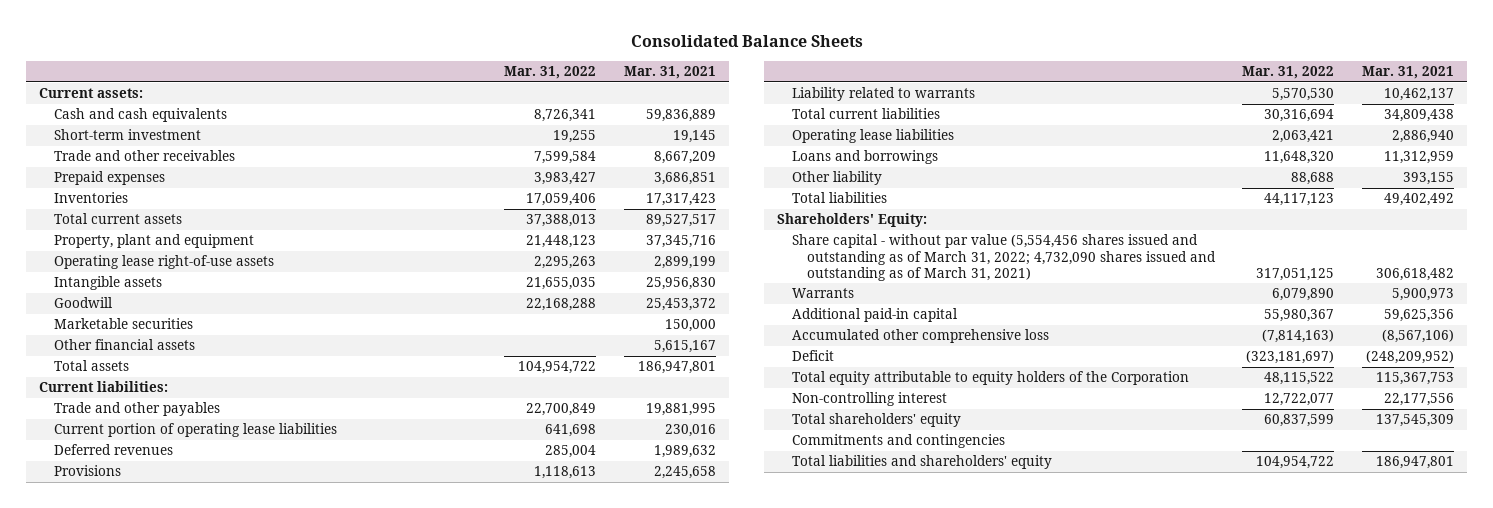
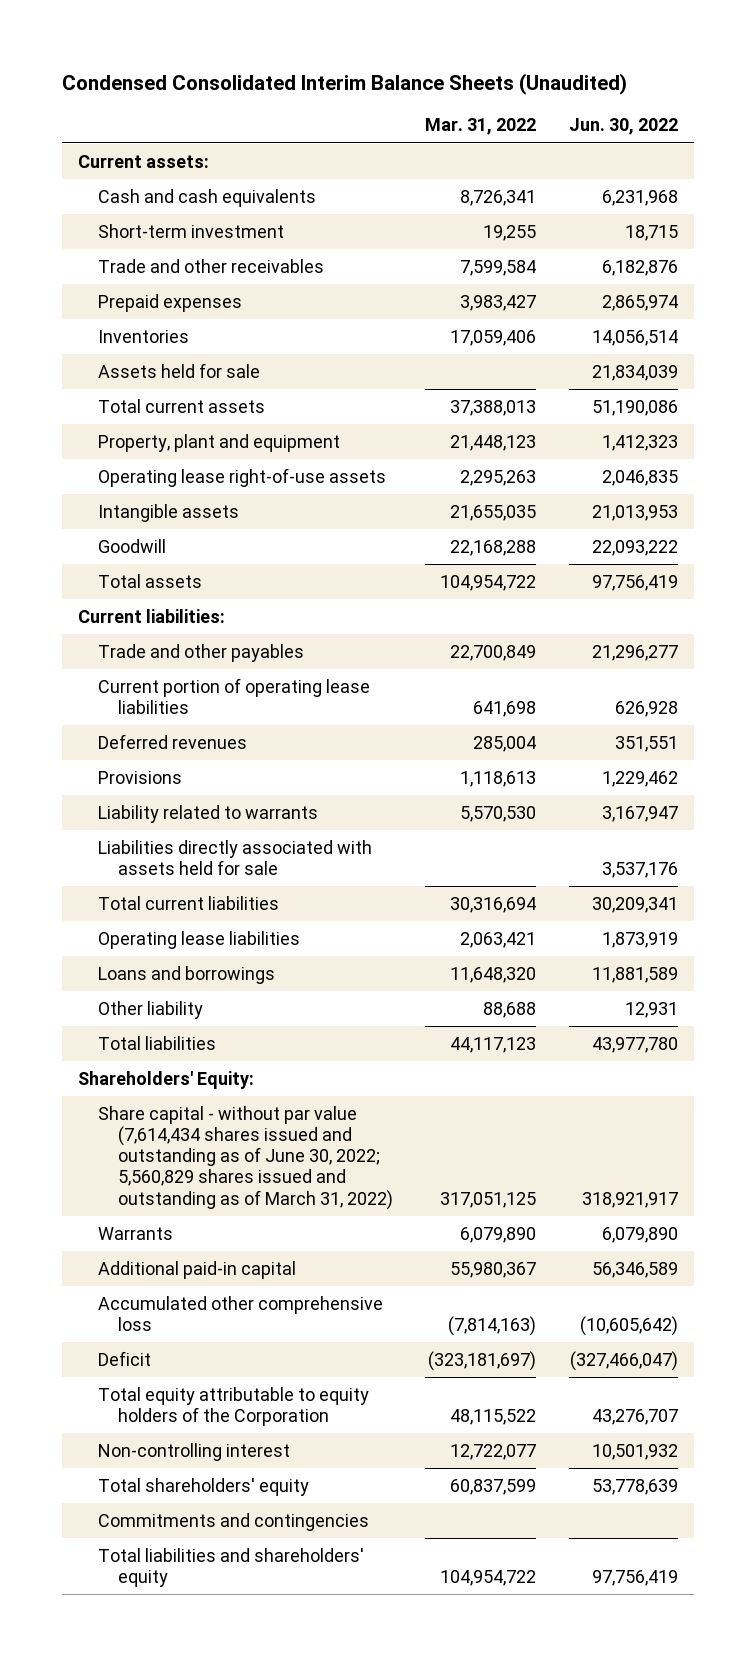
[630,35,863,48] Consolidated Balance Sheets -> [62,72,628,95] Condensed Consolidated Interim Balance Sheets (Unaudited)
[623,66,716,80] Mar. 31, 2021 -> none
none -> [568,118,678,136] Jun. 30, 2022
none -> [98,362,261,378] Assets held for sale
[54,318,194,330] Marketable securities -> none
[54,339,196,351] Other financial assets -> none
none -> [98,839,373,875] Liabilities directly associated with assets held for sale
[792,234,1216,281] Share capital - without par value (5,554,456 shares issued and outstanding as of March 31, 2022; 4,732,090 shares issued and outstanding as of March 31, 2021) -> [98,1105,394,1210] Share capital - without par value (7,614,434 shares issued and outstanding as of June 30, 2022; 5,560,829 shares issued and outstanding as of March 31, 2022)

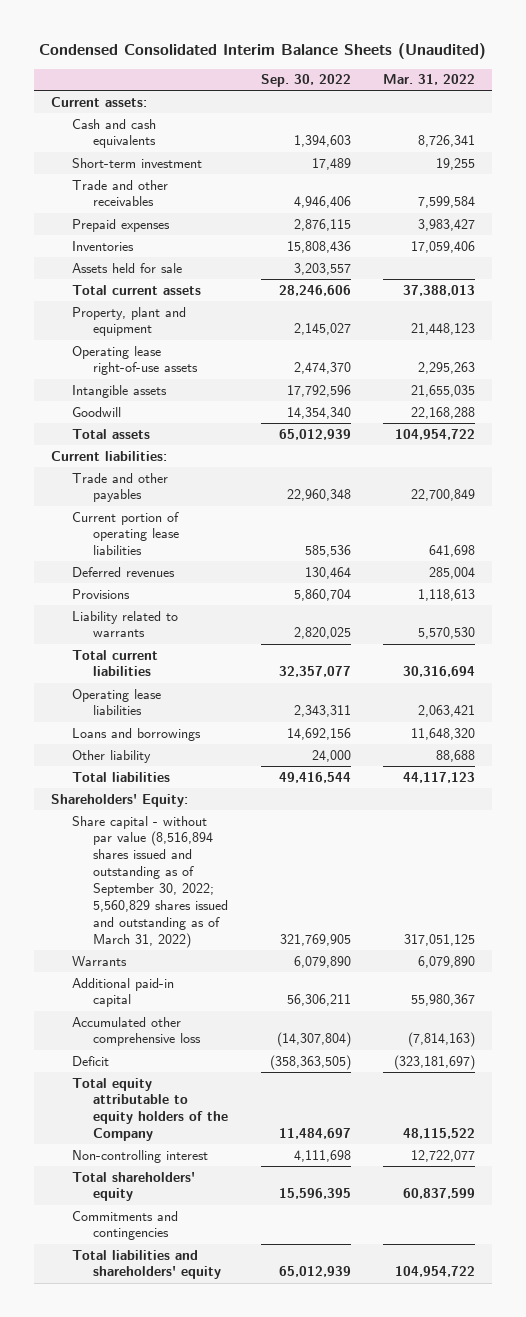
[568,118,678,136] Jun. 30, 2022 -> none
none -> [260,74,351,88] Sep. 30, 2022
[98,839,373,875] Liabilities directly associated with assets held for sale -> none
[98,1105,394,1210] Share capital - without par value (7,614,434 shares issued and outstanding as of June 30, 2022; 5,560,829 shares issued and outstanding as of March 31, 2022) -> [71,815,229,949] Share capital - without par value (8,516,894 shares issued and outstanding as of September 30, 2022; 5,560,829 shares issued and outstanding as of March 31, 2022)
[98,1386,370,1426] Total equity attributable to equity holders of the Corporation -> [71,1077,229,1142] Total equity attributable to equity holders of the Company

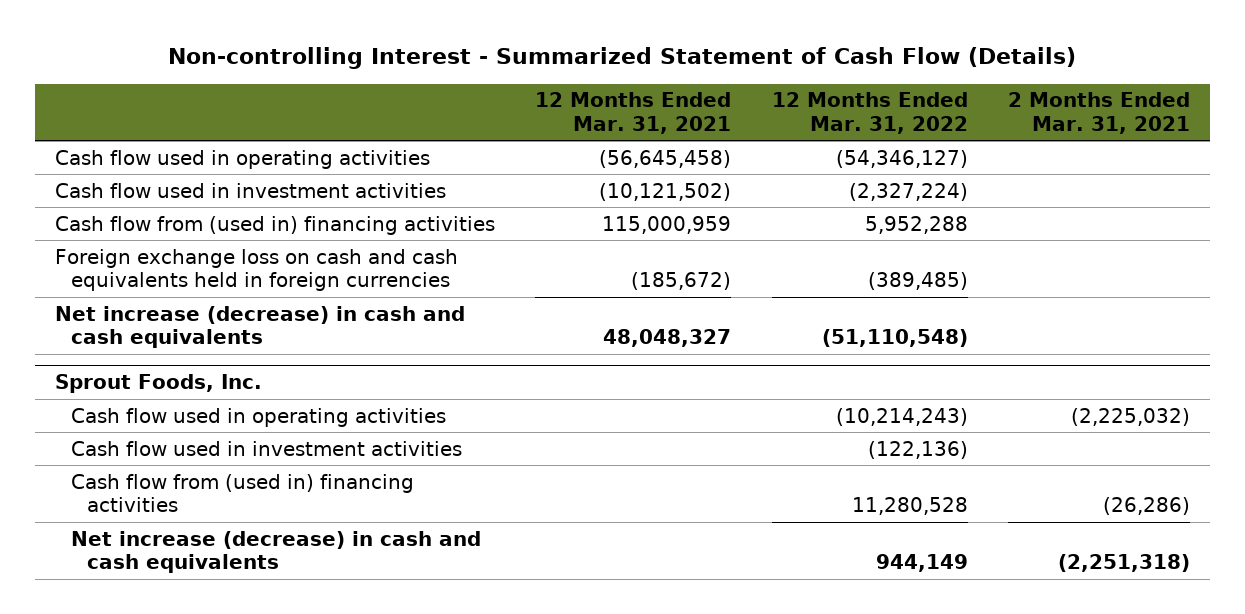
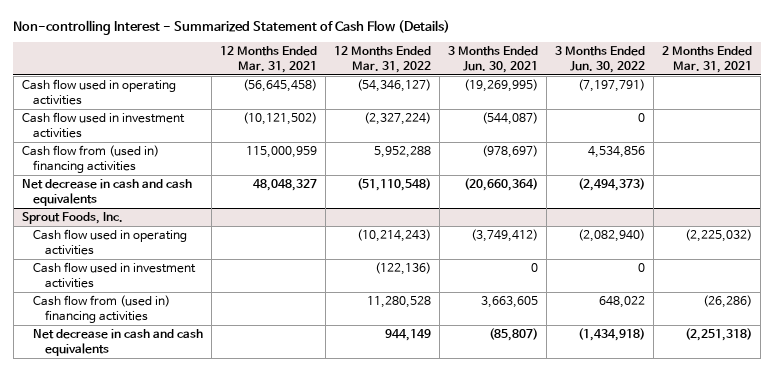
none -> [448,46,539,73] 3 Months Ended Jun. 30, 2021
none -> [555,46,646,73] 3 Months Ended Jun. 30, 2022
[54,248,458,292] Foreign exchange loss on cash and cash equivalents held in foreign currencies -> none
[54,305,465,349] Net increase (decrease) in cash and cash equivalents -> [21,179,192,206] Net decrease in cash and cash equivalents
[70,530,481,574] Net increase (decrease) in cash and cash equivalents -> [33,329,204,356] Net decrease in cash and cash equivalents

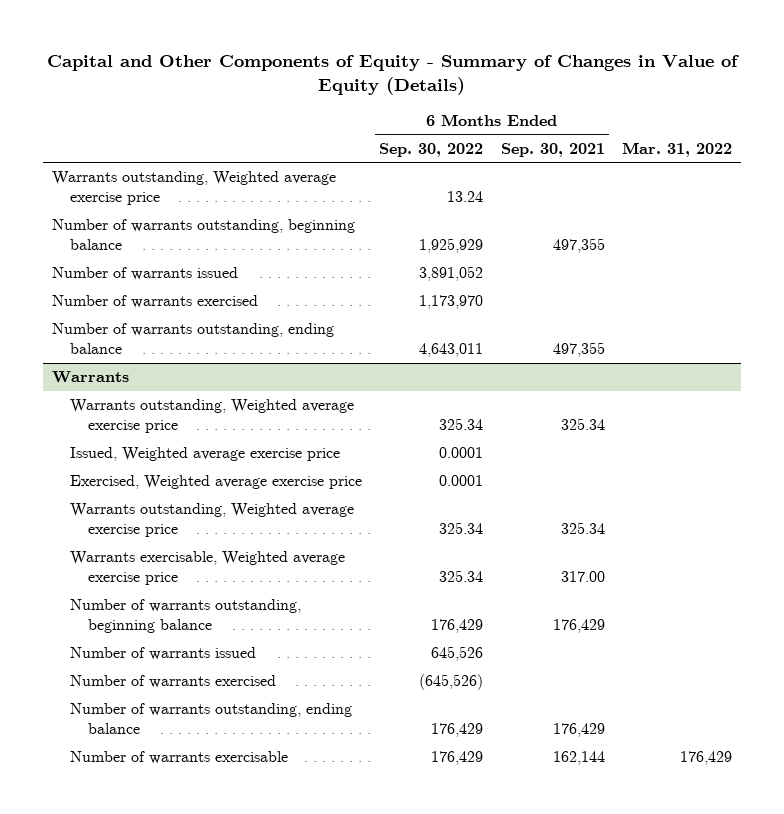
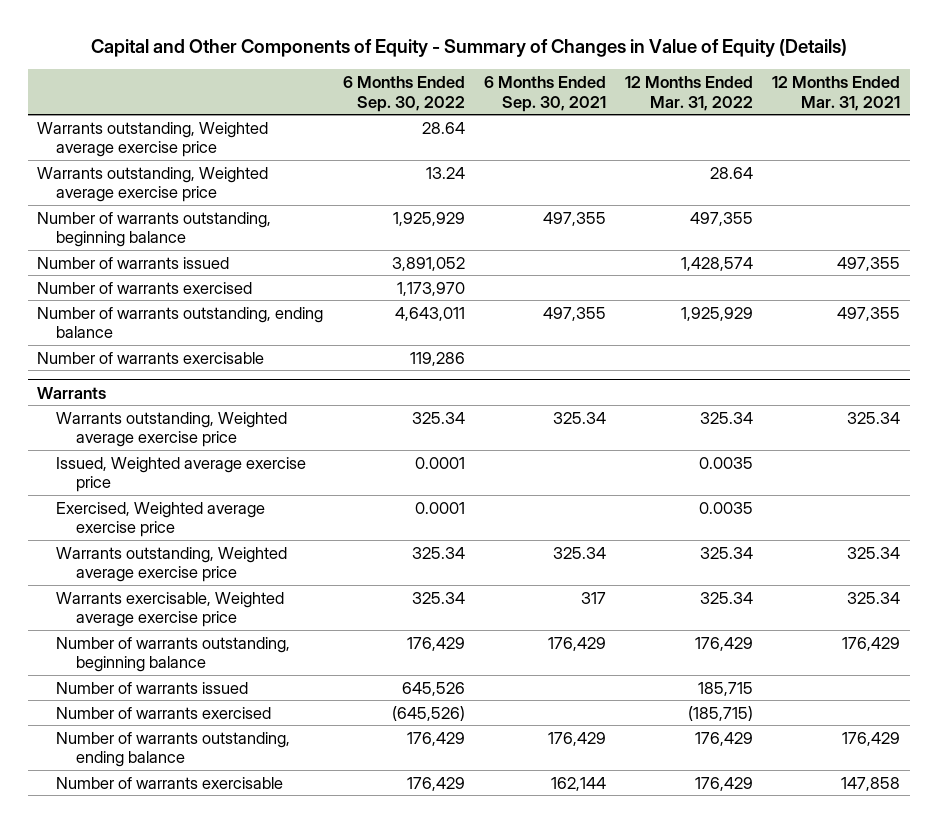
[622,141,733,157] Mar. 31, 2022 -> none
none -> [625,75,754,111] 12 Months Ended Mar. 31, 2022
none -> [772,75,901,111] 12 Months Ended Mar. 31, 2021
none -> [37,121,269,158] Warrants outstanding, Weighted average exercise price
none -> [37,351,265,364] Number of warrants exercisable
[560,571,605,583] 317.00 -> [580,591,606,604] 317

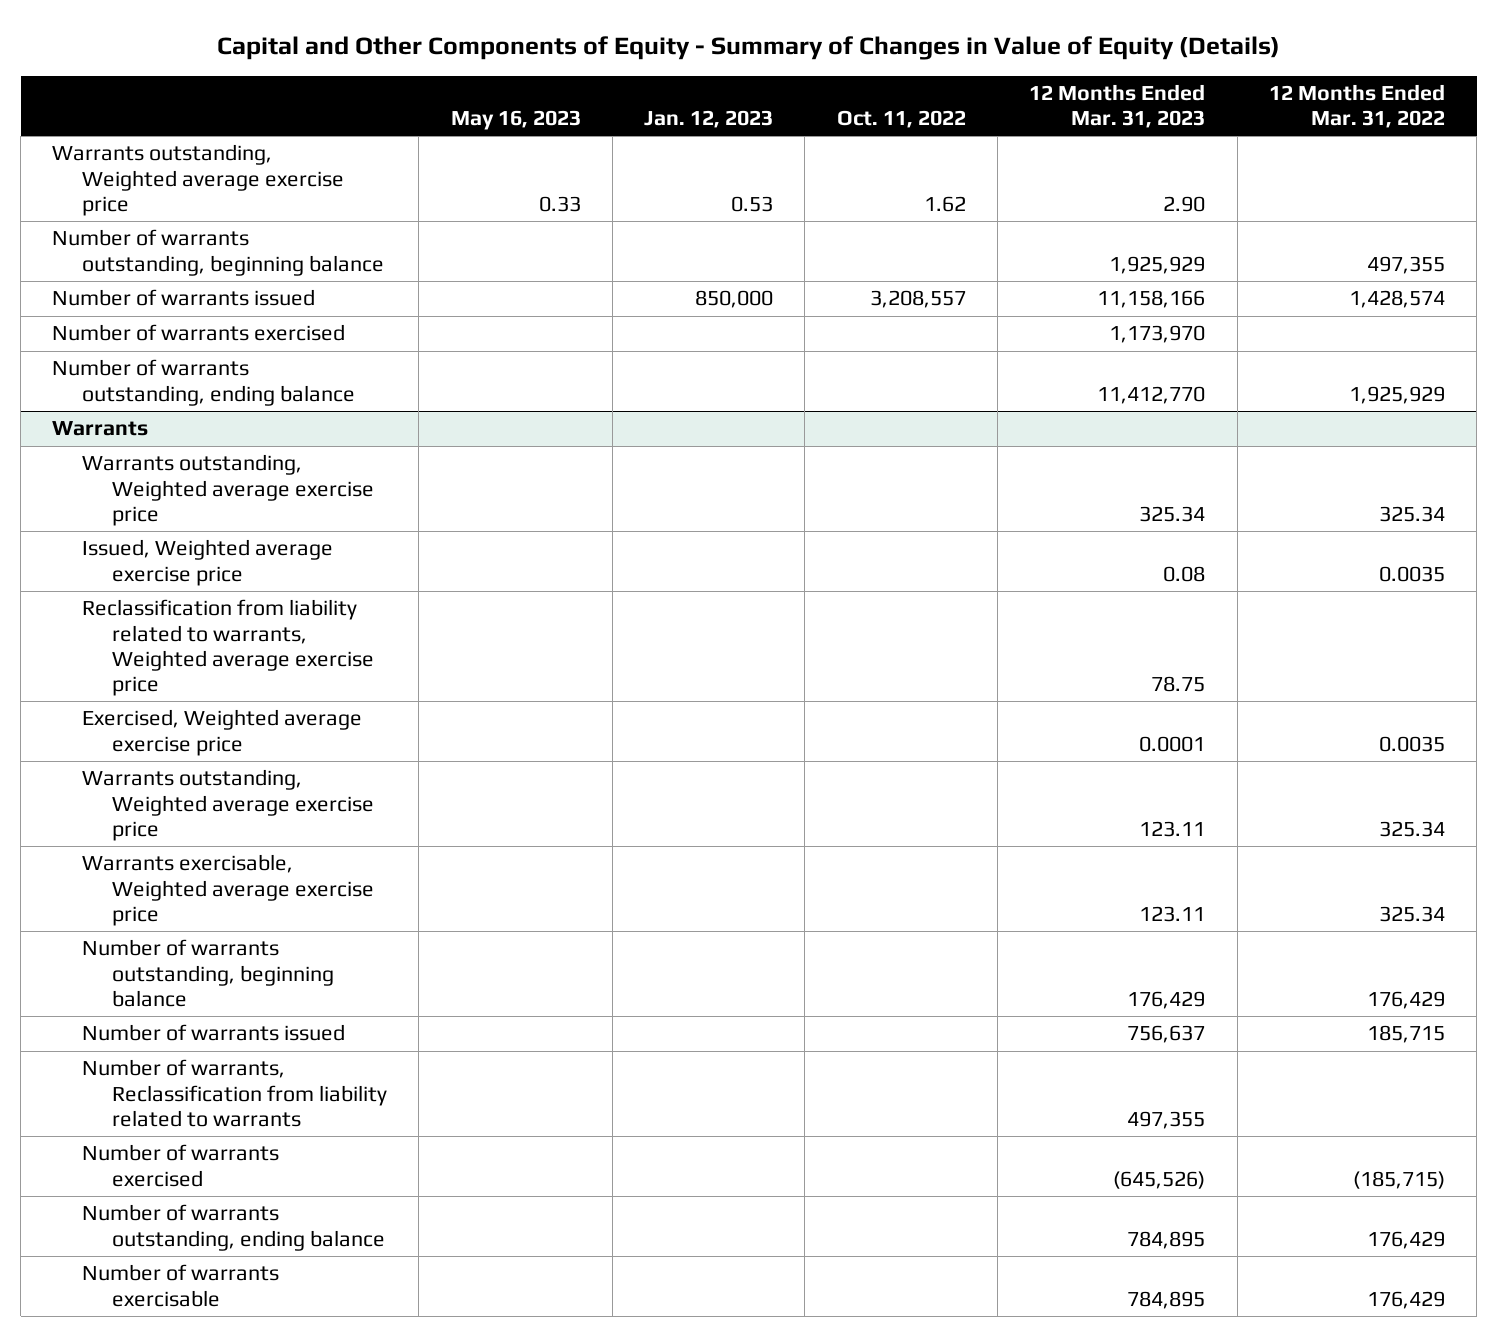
[342,75,465,112] 6 Months Ended Sep. 30, 2022 -> none
[483,75,606,112] 6 Months Ended Sep. 30, 2021 -> none
[772,75,901,111] 12 Months Ended Mar. 31, 2021 -> none
none -> [450,110,581,131] May 16, 2023
none -> [644,110,774,129] Jan. 12, 2023
none -> [836,110,966,129] Oct. 11, 2022
none -> [1029,83,1206,129] 12 Months Ended Mar. 31, 2023
[37,166,269,203] Warrants outstanding, Weighted average exercise price -> none
[37,351,265,364] Number of warrants exercisable -> none
none -> [82,599,375,696] Reclassification from liability related to warrants, Weighted average exercise price
none -> [82,1059,388,1127] Number of warrants, Reclassification from liability related to warrants

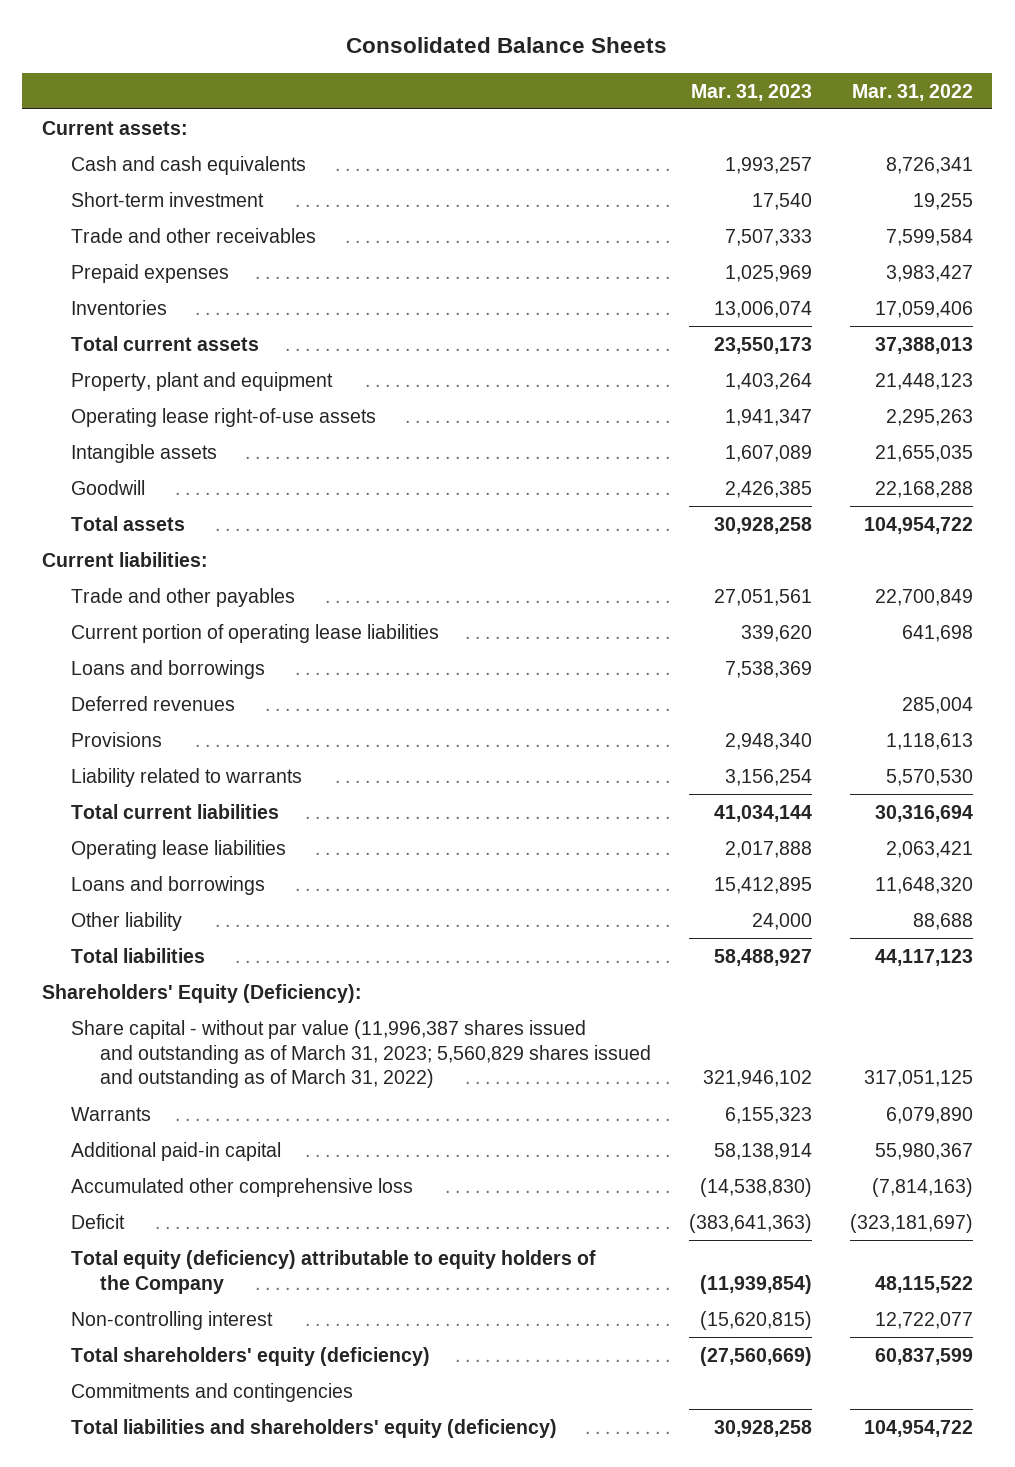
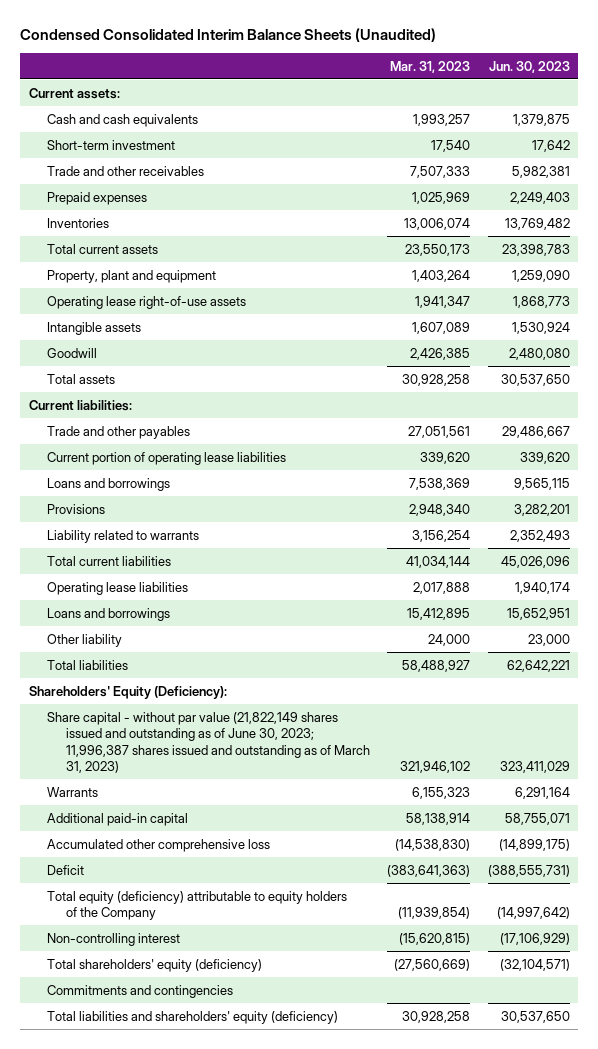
[346,36,668,53] Consolidated Balance Sheets -> [19,28,436,43] Condensed Consolidated Interim Balance Sheets (Unaudited)
[852,83,974,101] Mar. 31, 2022 -> none
none -> [488,60,570,73] Jun. 30, 2023
[70,695,235,711] Deferred revenues -> none
[70,1019,651,1089] Share capital - without par value (11,996,387 shares issued and outstanding as of March 31, 2023; 5,560,829 shares issued and outstanding as of March 31, 2022) -> [47,711,370,774] Share capital - without par value (21,822,149 shares issued and outstanding as of June 30, 2023; 11,996,387 shares issued and outstanding as of March 31, 2023)

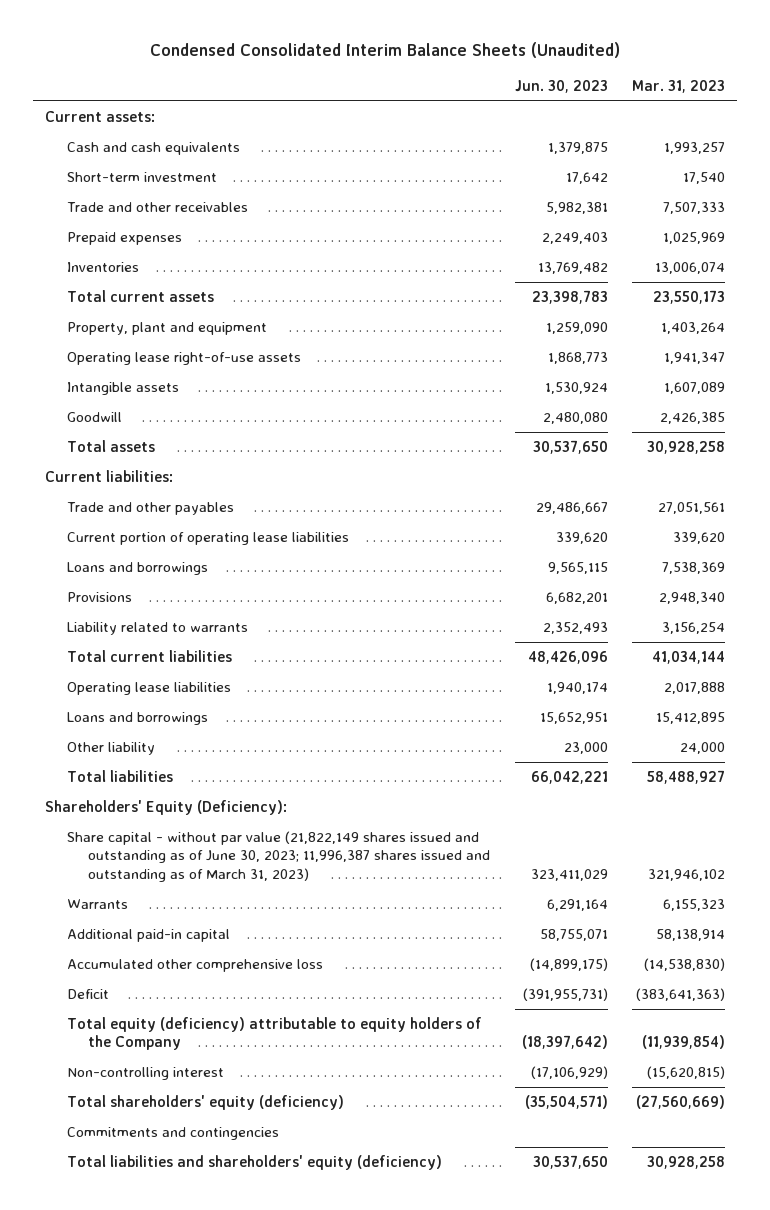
[513,503,570,516] 3,282,201 -> [545,592,608,605] 6,682,201
[500,555,570,568] 45,026,096 -> [527,651,608,665] 48,426,096
[506,659,570,672] 62,642,221 -> [530,771,608,785] 66,042,221
[487,864,570,877] (388,555,731) -> [522,988,608,1002] (391,955,731)
[496,907,570,920] (14,997,642) -> [521,1035,608,1050] (18,397,642)
[499,958,570,971] (32,104,571) -> [524,1095,608,1110] (35,504,571)

